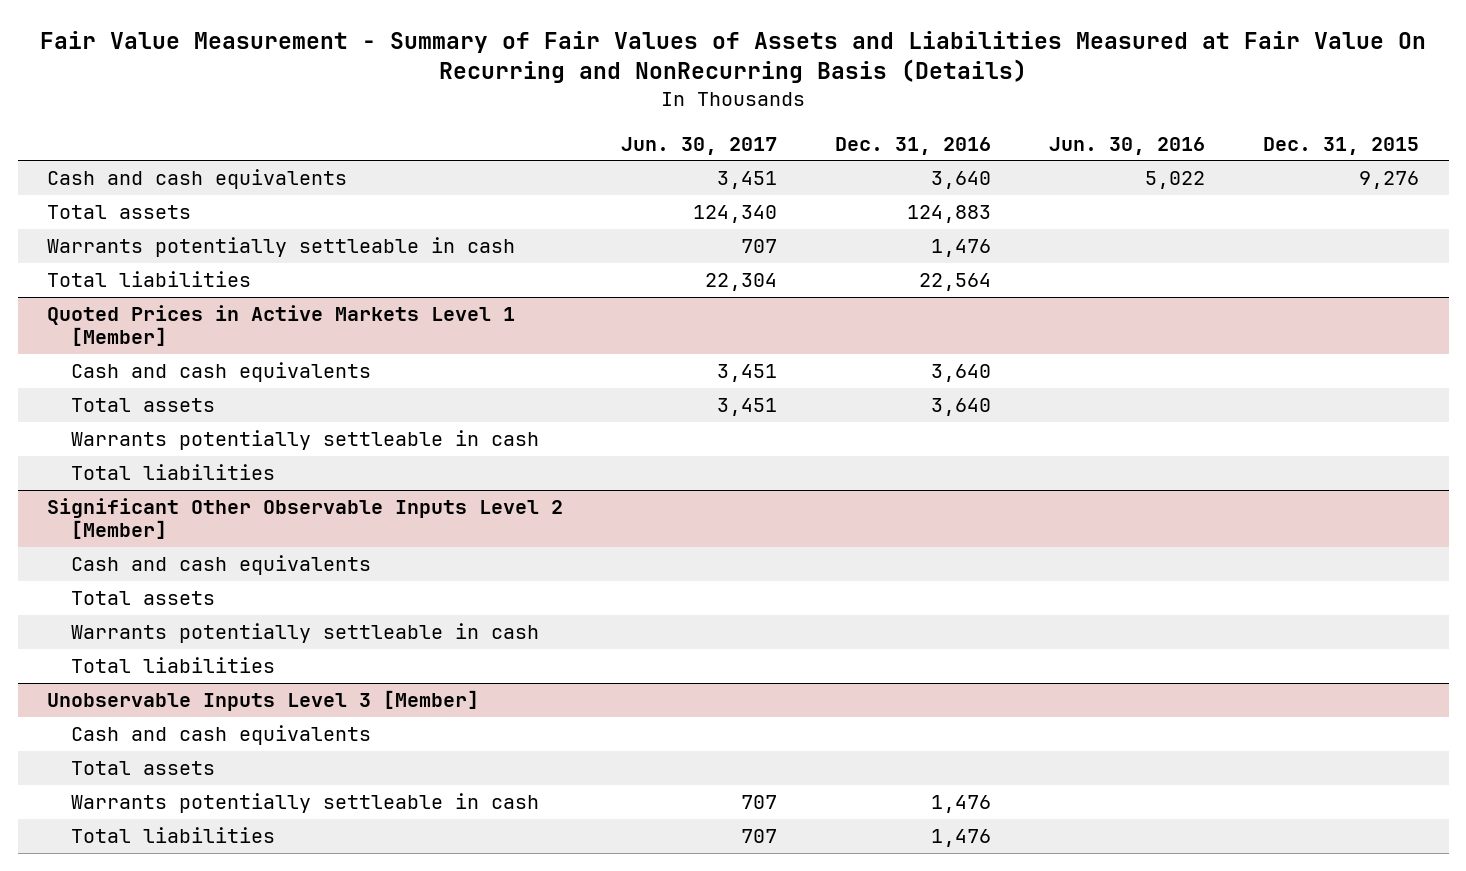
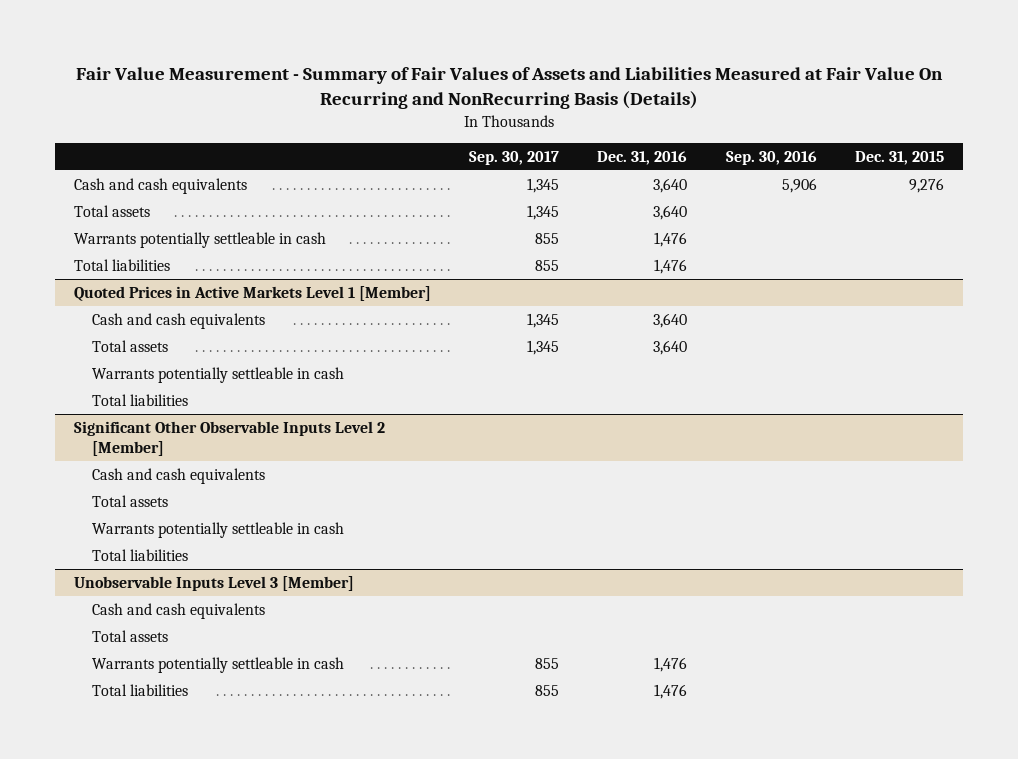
[620,136,777,155] Jun. 30, 2017 -> none
[1049,136,1206,155] Jun. 30, 2016 -> none
none -> [469,150,560,165] Sep. 30, 2017
none -> [725,150,817,165] Sep. 30, 2016
[907,205,992,224] 124,883 -> [653,204,688,220] 3,640
[919,273,992,292] 22,564 -> [654,258,688,274] 1,476

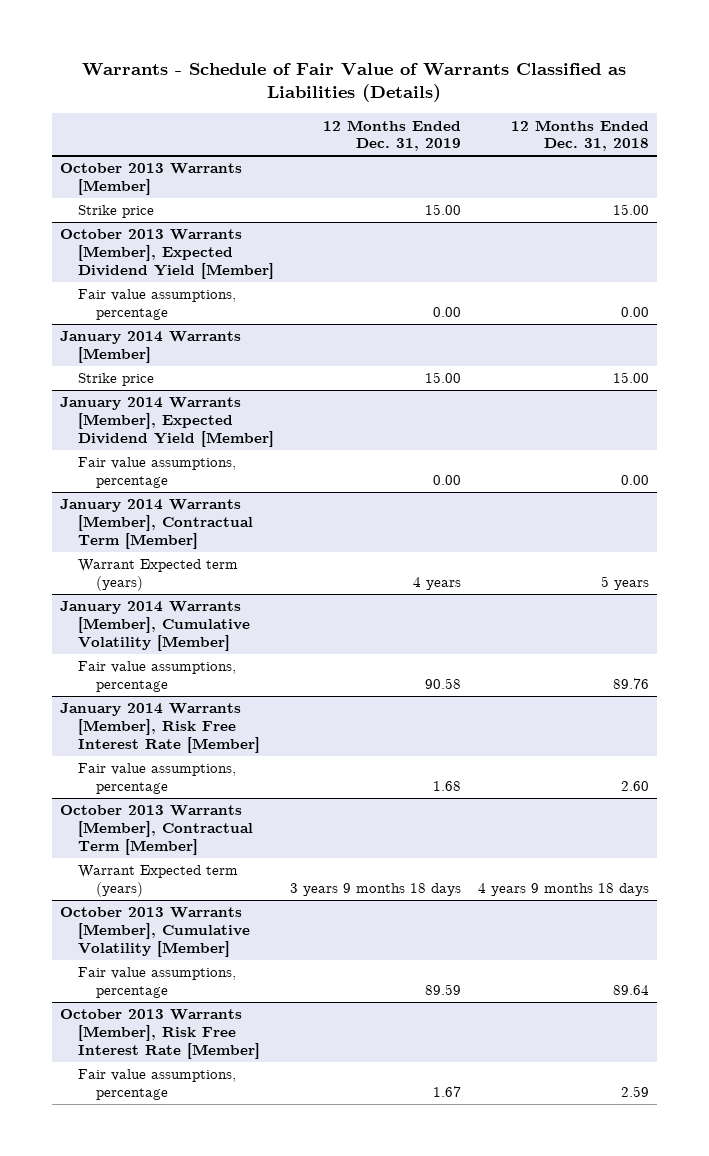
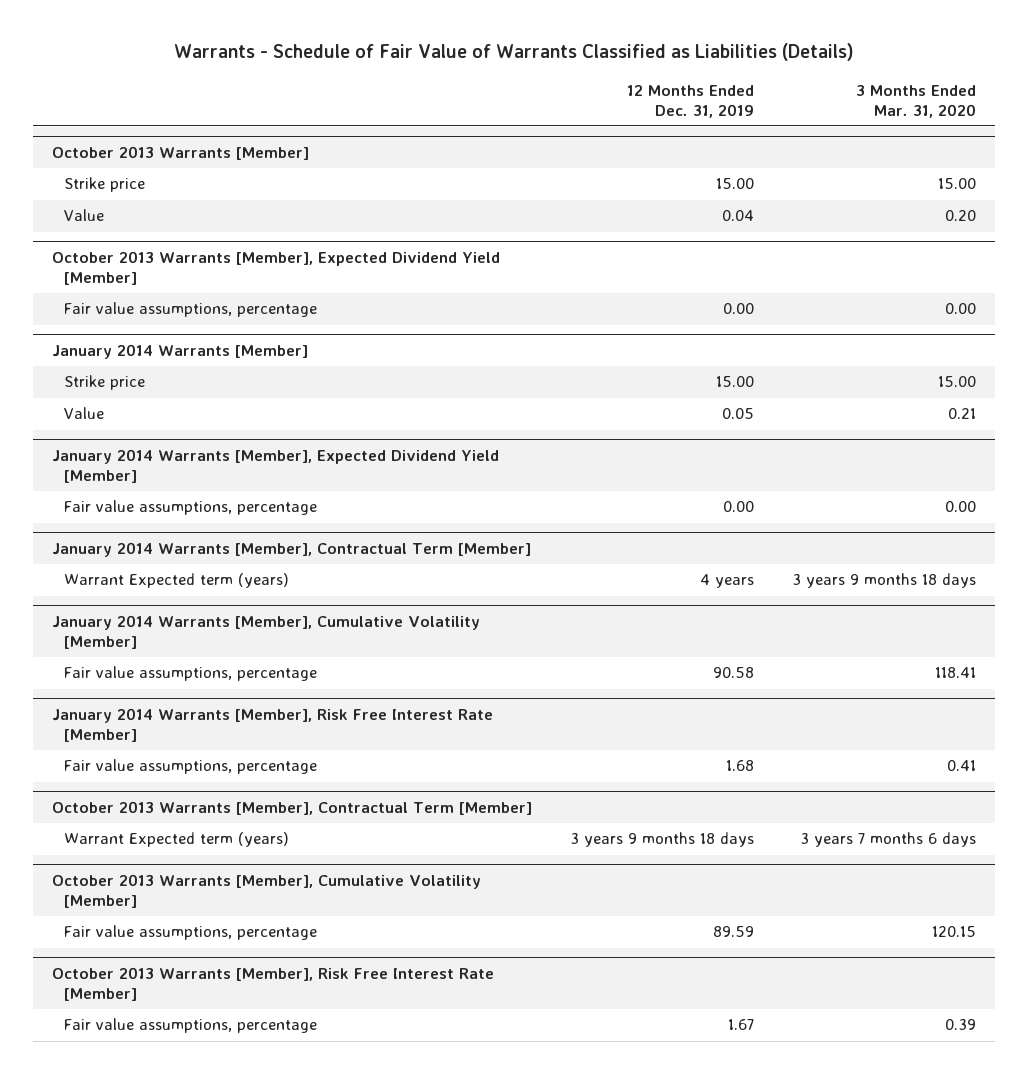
[510,119,649,152] 12 Months Ended Dec. 31, 2018 -> none
none -> [855,85,976,118] 3 Months Ended Mar. 31, 2020
none -> [63,209,104,222] Value
none -> [63,407,104,420] Value

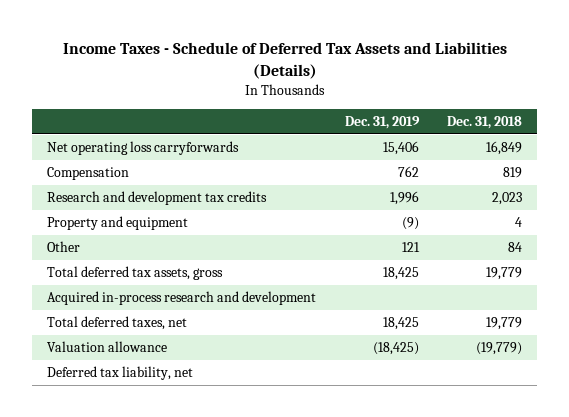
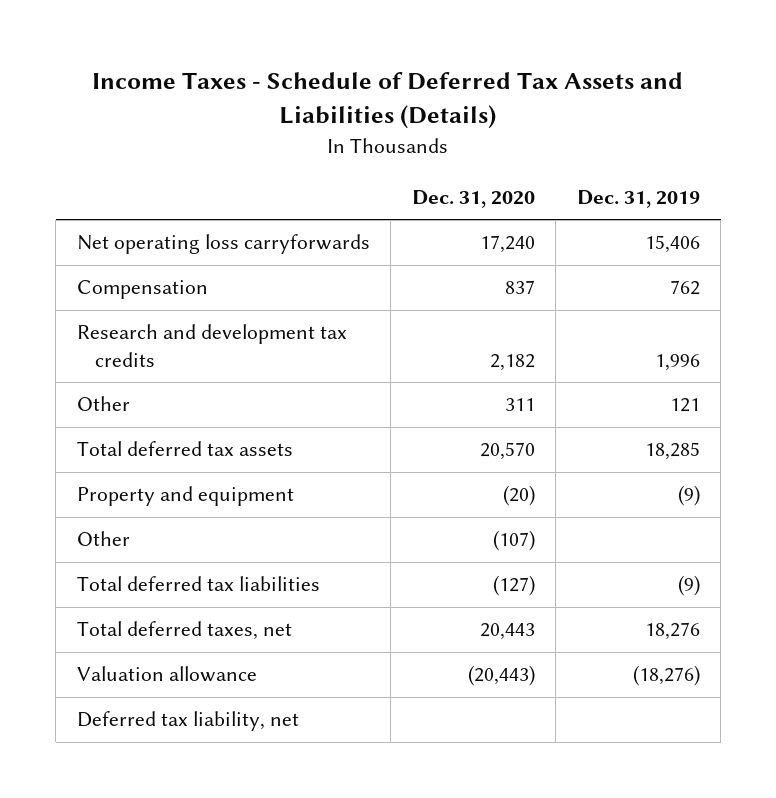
[447,116,523,130] Dec. 31, 2018 -> none
none -> [411,189,535,208] Dec. 31, 2020
[46,291,316,306] Acquired in-process research and development -> none
[46,266,223,281] Total deferred tax assets, gross -> [76,441,293,457] Total deferred tax assets
[382,267,419,281] 18,425 -> [644,442,700,461] 18,285
[46,216,188,231] Property and equipment -> [76,486,294,507] Property and equipment
none -> [76,531,130,547] Other
none -> [76,576,320,592] Total deferred tax liabilities
[382,317,419,331] 18,425 -> [644,622,700,641] 18,276
[372,342,419,356] (18,425) -> [632,665,700,687] (18,276)

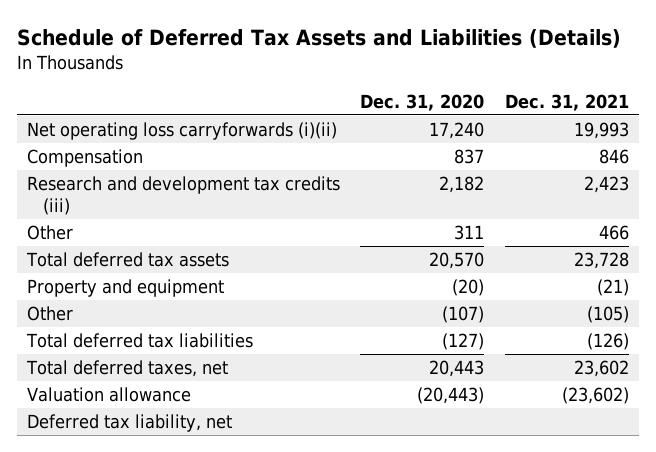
[92,72,684,130] Income Taxes - Schedule of Deferred Tax Assets and Liabilities (Details) -> [16,28,621,48] Schedule of Deferred Tax Assets and Liabilities (Details)
[576,189,700,208] Dec. 31, 2019 -> none
none -> [504,93,629,111] Dec. 31, 2021
[76,234,370,255] Net operating loss carryforwards -> [26,122,337,141] Net operating loss carryforwards (i)(ii)
[76,324,347,367] Research and development tax credits -> [26,176,340,216] Research and development tax credits (iii)

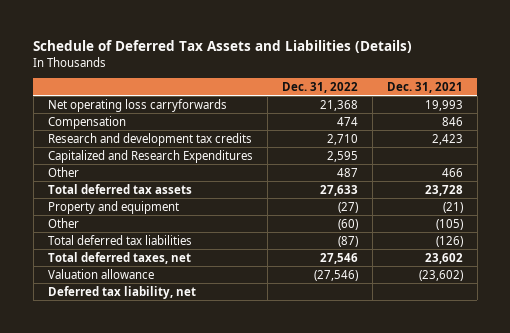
[360,93,485,111] Dec. 31, 2020 -> none
none -> [281,81,358,93] Dec. 31, 2022
[26,122,337,141] Net operating loss carryforwards (i)(ii) -> [47,98,227,112] Net operating loss carryforwards
[26,176,340,216] Research and development tax credits (iii) -> [47,132,252,146] Research and development tax credits
none -> [47,149,253,163] Capitalized and Research Expenditures

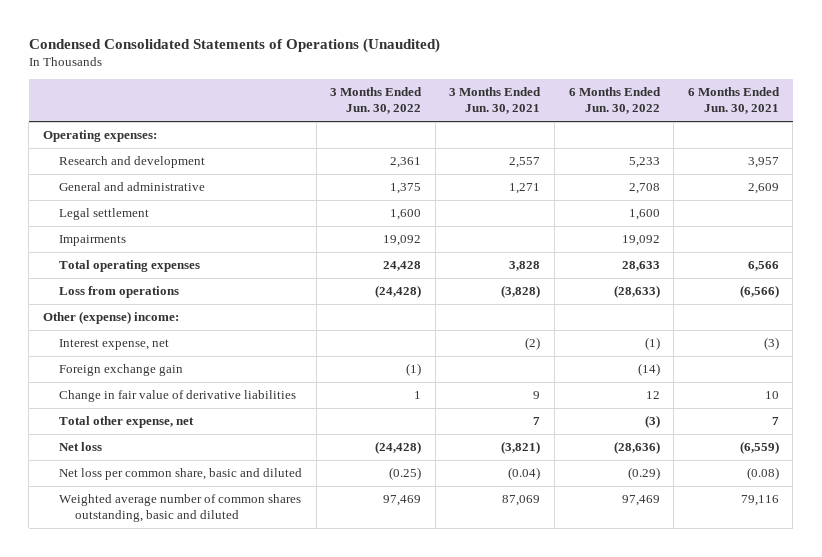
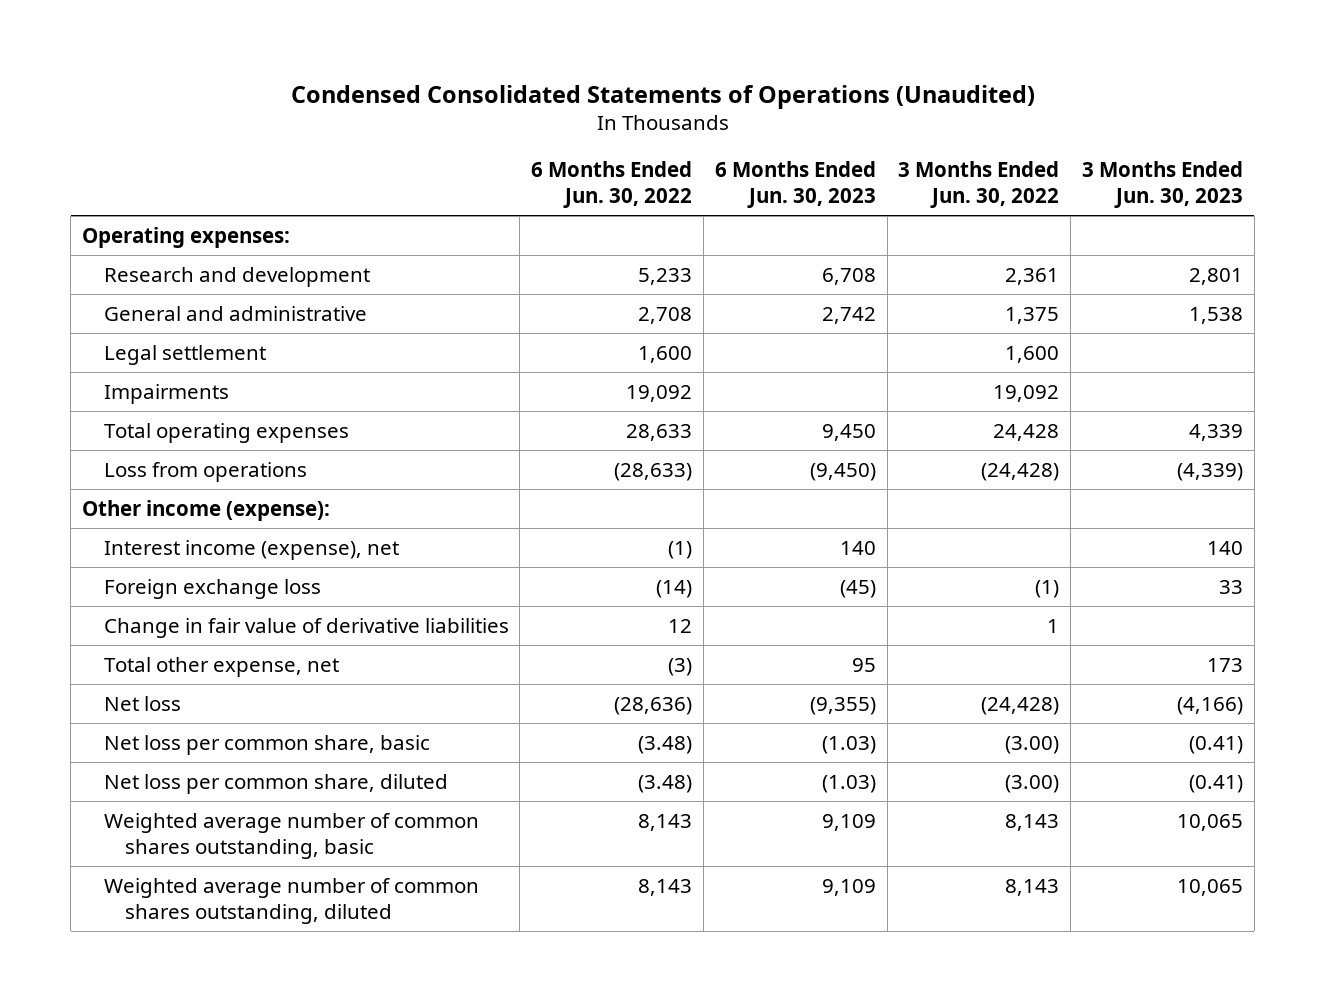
[449,87,542,115] 3 Months Ended Jun. 30, 2021 -> none
[687,87,780,115] 6 Months Ended Jun. 30, 2021 -> none
none -> [714,161,876,209] 6 Months Ended Jun. 30, 2023
none -> [1081,161,1243,209] 3 Months Ended Jun. 30, 2023
[42,311,179,325] Other (expense) income: -> [82,499,331,521] Other income (expense):
[58,339,169,351] Interest expense, net -> [103,539,399,560] Interest income (expense), net
[58,364,183,377] Foreign exchange gain -> [103,578,321,599] Foreign exchange loss
[58,468,302,481] Net loss per common share, basic and diluted -> [103,734,430,755] Net loss per common share, basic
[389,467,422,481] (0.25) -> [1005,735,1060,754] (3.00)
[627,467,660,481] (0.29) -> [638,735,693,754] (3.48)
none -> [103,773,448,794] Net loss per common share, diluted
[58,494,301,523] Weighted average number of common shares outstanding, basic and diluted -> [103,812,479,859] Weighted average number of common shares outstanding, basic
[383,495,422,507] 97,469 -> [1005,813,1060,831] 8,143
[621,495,660,507] 97,469 -> [638,813,693,831] 8,143
none -> [103,877,479,924] Weighted average number of common shares outstanding, diluted

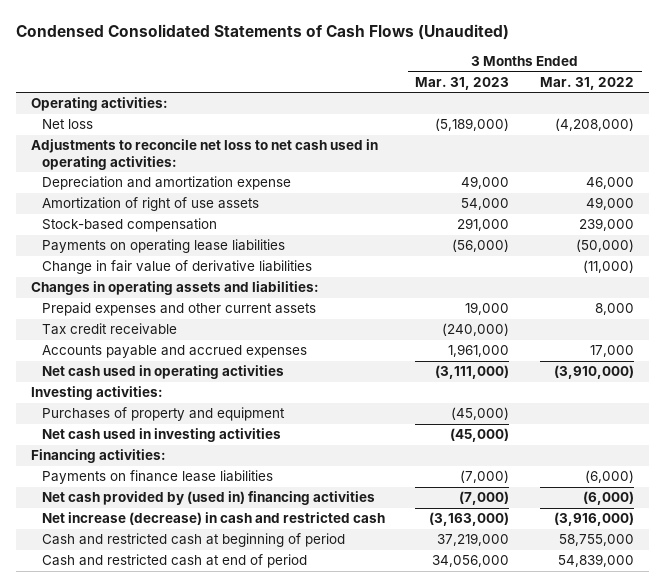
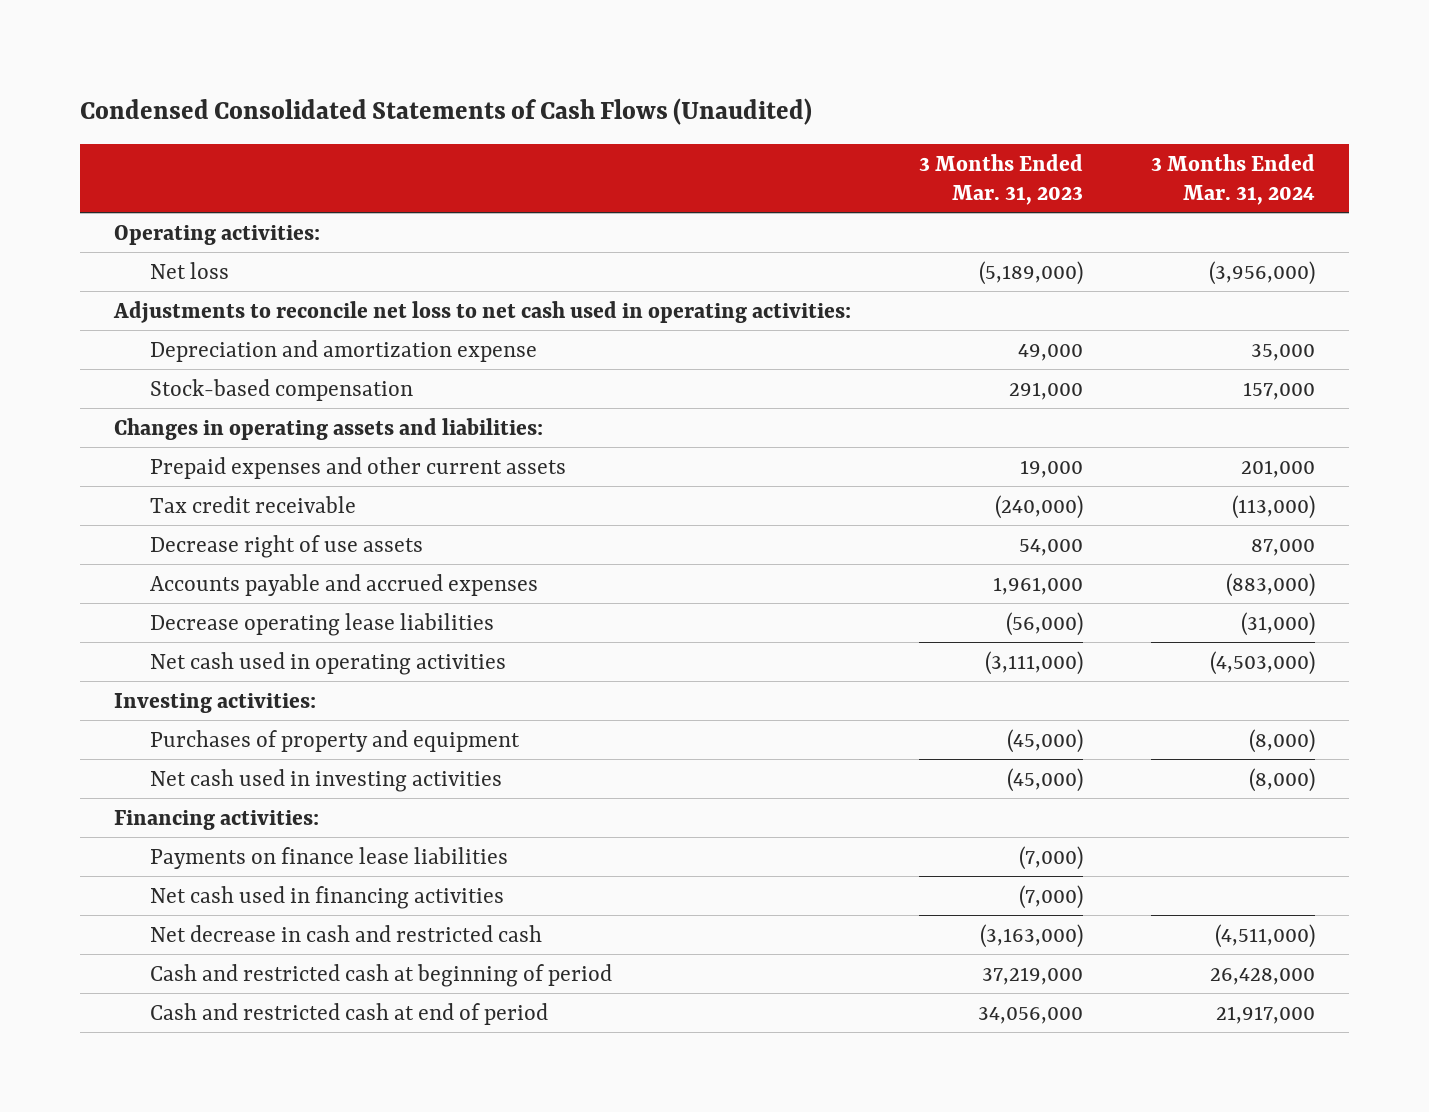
[539,76,634,90] Mar. 31, 2022 -> none
none -> [1150,153,1315,206] 3 Months Ended Mar. 31, 2024
[41,197,259,212] Amortization of right of use assets -> none
[41,239,285,254] Payments on operating lease liabilities -> none
[41,260,312,275] Change in fair value of derivative liabilities -> none
none -> [149,534,423,558] Decrease right of use assets
none -> [149,612,494,636] Decrease operating lease liabilities
[41,491,375,506] Net cash provided by (used in) financing activities -> [149,885,504,909] Net cash used in financing activities
[41,512,385,526] Net increase (decrease) in cash and restricted cash -> [149,924,542,942] Net decrease in cash and restricted cash

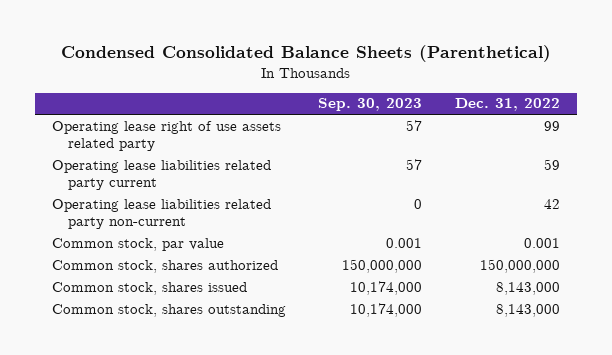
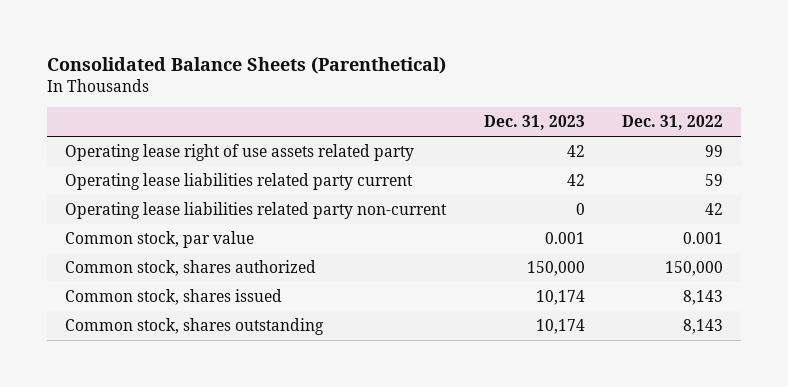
[60,45,551,63] Condensed Consolidated Balance Sheets (Parenthetical) -> [46,56,446,74] Consolidated Balance Sheets (Parenthetical)
[318,98,423,112] Sep. 30, 2023 -> none
none -> [483,115,585,131] Dec. 31, 2023
[480,258,561,273] 150,000,000 -> [664,260,723,276] 150,000
[496,281,561,295] 8,143,000 -> [682,289,723,305] 8,143
[496,303,561,317] 8,143,000 -> [682,318,723,334] 8,143

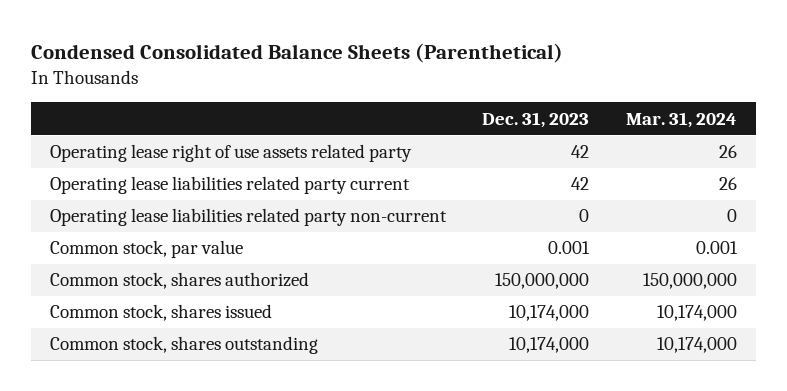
[46,56,446,74] Consolidated Balance Sheets (Parenthetical) -> [31,43,564,64] Condensed Consolidated Balance Sheets (Parenthetical)
[621,115,723,131] Dec. 31, 2022 -> none
none -> [626,111,738,128] Mar. 31, 2024
[526,260,585,276] 150,000 -> [495,273,590,290] 150,000,000
[535,289,585,305] 10,174 -> [509,305,590,322] 10,174,000
[535,318,585,334] 10,174 -> [509,337,590,354] 10,174,000

